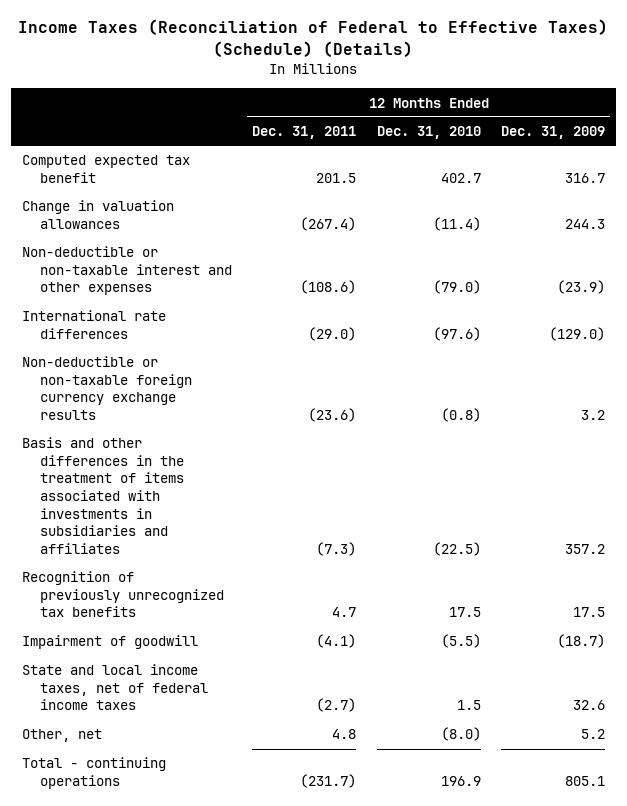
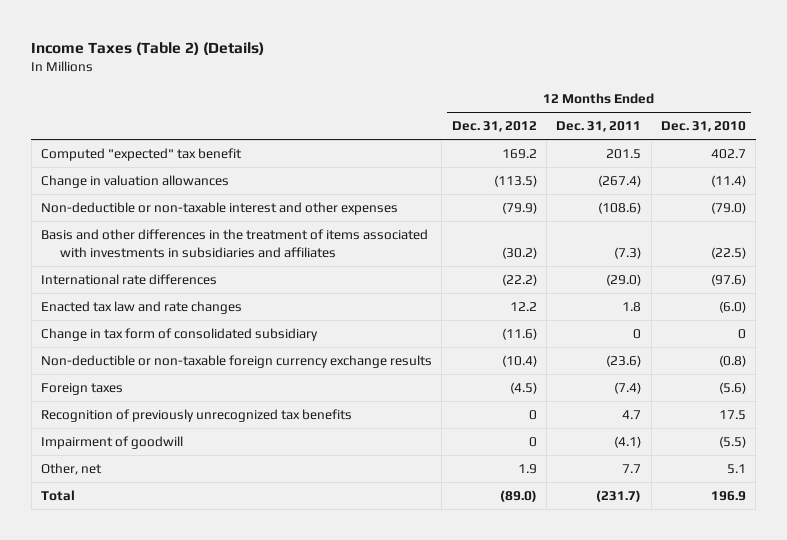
[18,19,609,58] Income Taxes (Reconciliation of Federal to Effective Taxes) (Schedule) (Details) -> [31,41,265,55] Income Taxes (Table 2) (Details)
[501,126,606,140] Dec. 31, 2009 -> none
none -> [451,121,537,133] Dec. 31, 2012
[21,155,190,183] Computed expected tax benefit -> [41,148,243,162] Computed "expected" tax benefit
[21,437,184,554] Basis and other differences in the treatment of items associated with investments in subsidiaries and affiliates -> [41,229,429,258] Basis and other differences in the treatment of items associated with investments in subsidiaries and affiliates
none -> [41,301,243,315] Enacted tax law and rate changes
none -> [41,328,319,342] Change in tax form of consolidated subsidiary
none -> [41,383,124,396] Foreign taxes
[21,664,208,711] State and local income taxes, net of federal income taxes -> none
[332,729,357,740] 4.8 -> [622,464,642,474] 7.7
[440,727,481,742] (8.0) -> [726,464,746,475] 5.1
[21,757,166,789] Total - continuing operations -> [41,490,76,502] Total

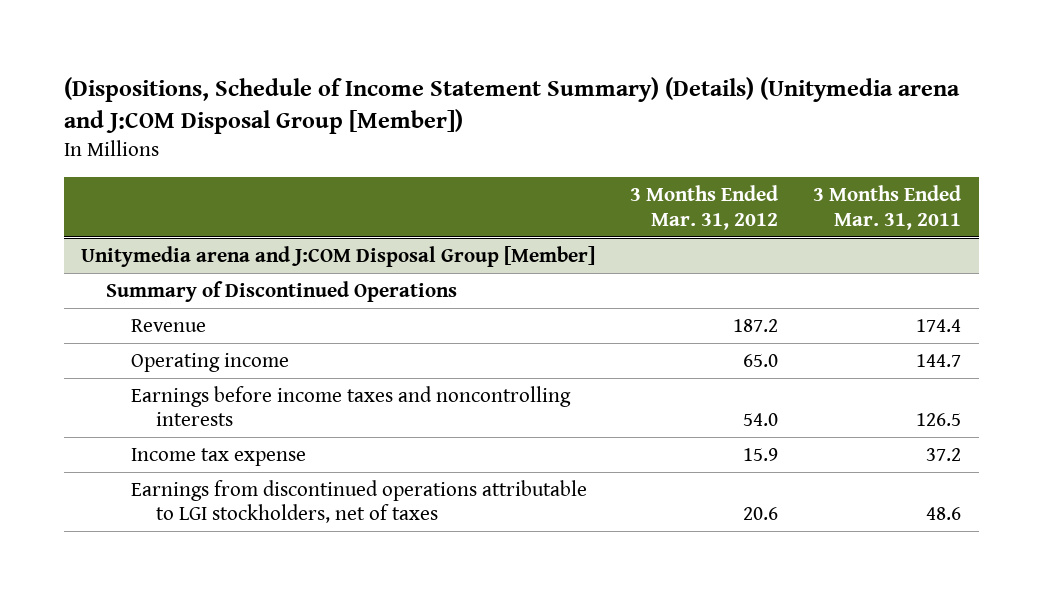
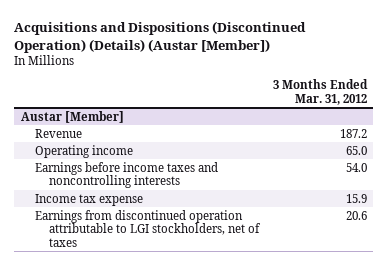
[63,77,960,135] (Dispositions, Schedule of Income Statement Summary) (Details) (Unitymedia arena and J:COM Disposal Group [Member]) -> [14,20,307,53] Acquisitions and Dispositions (Discontinued Operation) (Details) (Austar [Member])
[813,185,962,230] 3 Months Ended Mar. 31, 2011 -> none
[81,245,596,267] Unitymedia arena and J:COM Disposal Group [Member] -> none
[106,280,458,302] Summary of Discontinued Operations -> none
none -> [21,110,125,123] Austar [Member]
[131,479,588,524] Earnings from discontinued operations attributable to LGI stockholders, net of taxes -> [35,209,262,247] Earnings from discontinued operation attributable to LGI stockholders, net of taxes

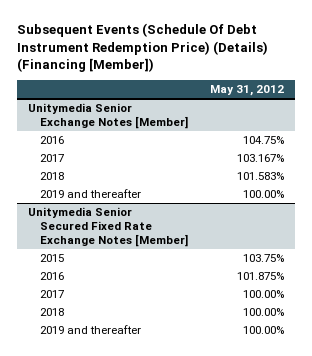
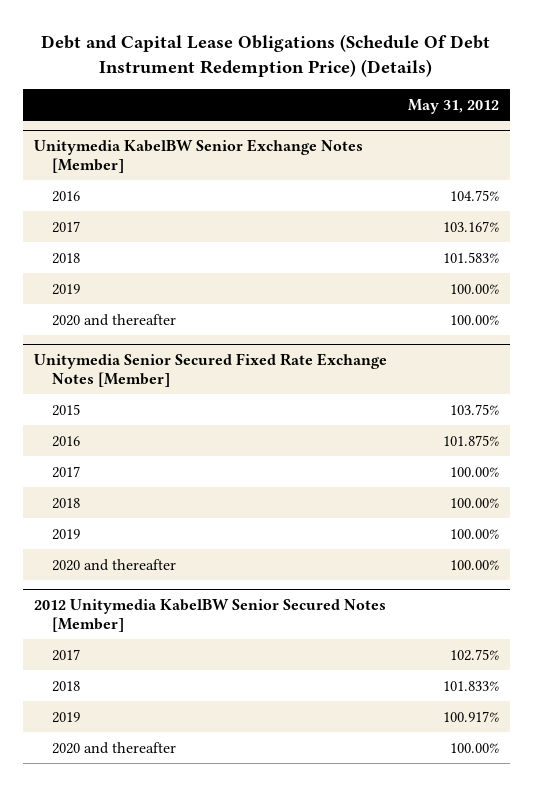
[16,23,268,73] Subsequent Events (Schedule Of Debt Instrument Redemption Price) (Details) (Financing [Member]) -> [41,34,491,78] Debt and Capital Lease Obligations (Schedule Of Debt Instrument Redemption Price) (Details)
[27,102,189,130] Unitymedia Senior Exchange Notes [Member] -> [33,139,363,173] Unitymedia KabelBW Senior Exchange Notes [Member]
[40,188,142,198] 2019 and thereafter -> [52,283,81,295] 2019
none -> [52,313,177,326] 2020 and thereafter
[40,324,142,334] 2019 and thereafter -> [52,528,81,540] 2019
none -> [52,558,177,571] 2020 and thereafter
none -> [33,599,386,632] 2012 Unitymedia KabelBW Senior Secured Notes [Member]
none -> [52,648,81,661] 2017
none -> [52,680,81,692] 2018
none -> [52,711,81,723] 2019
none -> [52,741,177,754] 2020 and thereafter

